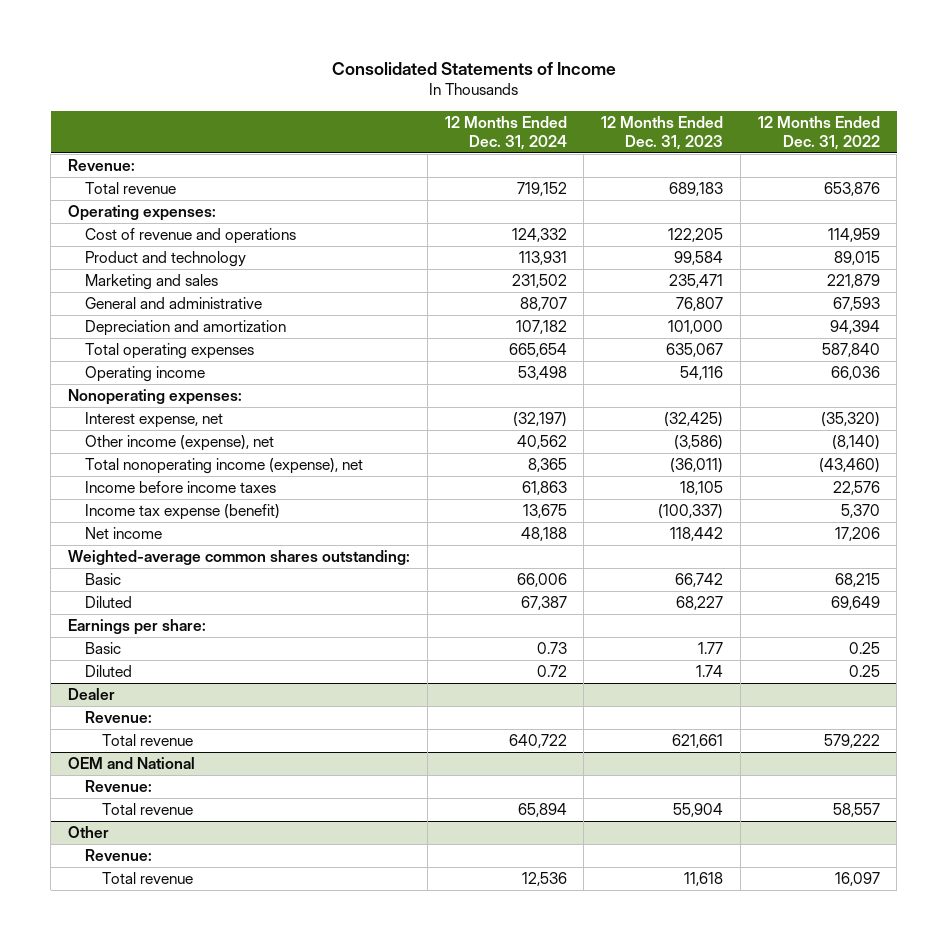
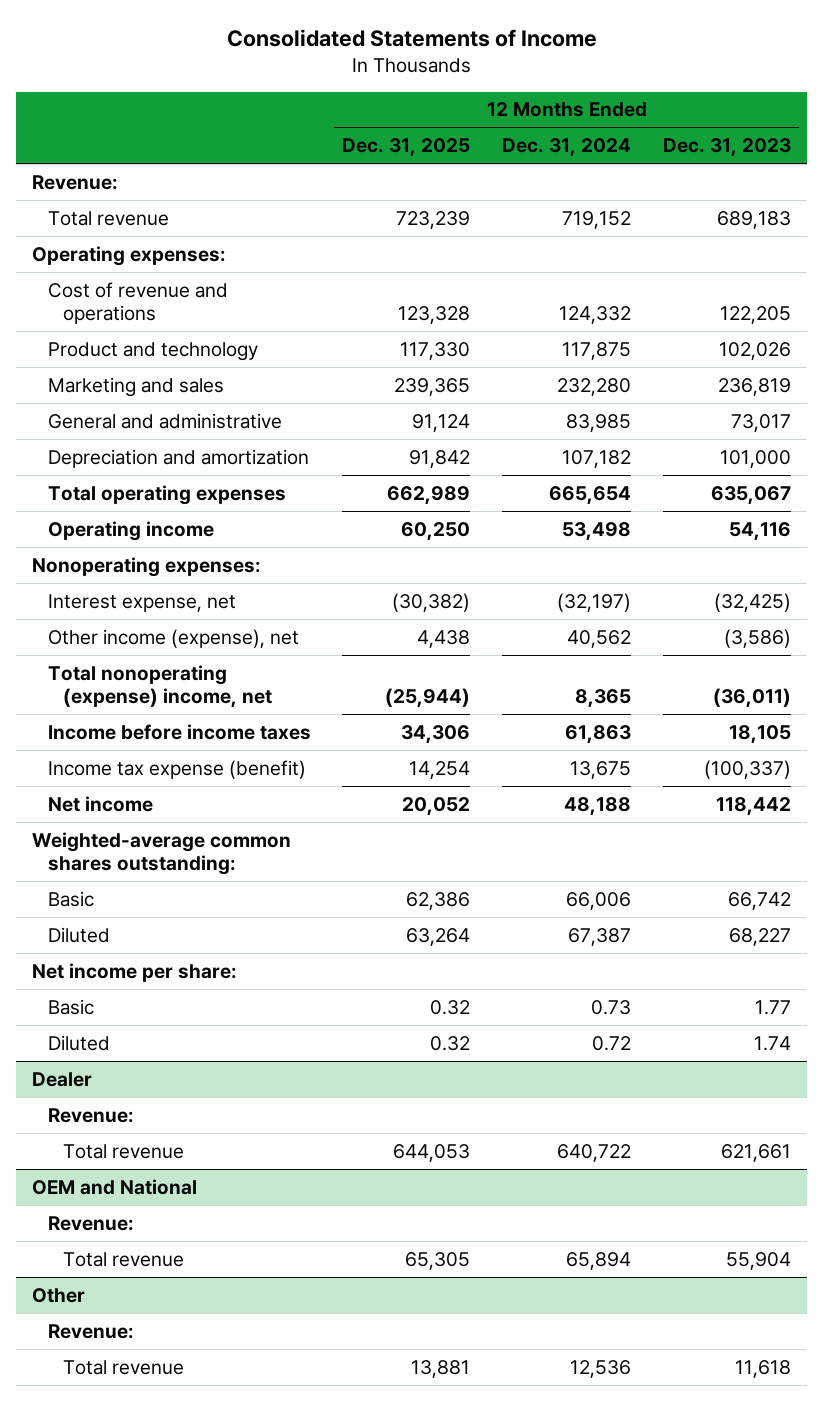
[757,115,880,150] 12 Months Ended Dec. 31, 2022 -> none
none -> [342,138,471,158] Dec. 31, 2025
[518,251,567,266] 113,931 -> [562,341,632,360] 117,875
[674,251,724,266] 99,584 -> [719,341,792,360] 102,026
[511,274,567,289] 231,502 -> [557,377,632,396] 232,280
[669,274,724,289] 235,471 -> [718,377,792,396] 236,819
[519,297,567,312] 88,707 -> [566,413,632,432] 83,985
[676,297,724,312] 76,807 -> [731,413,792,432] 73,017
[85,458,364,475] Total nonoperating income (expense), net -> [47,664,272,708] Total nonoperating (expense) income, net
[68,619,207,636] Earnings per share: -> [32,962,238,982] Net income per share:

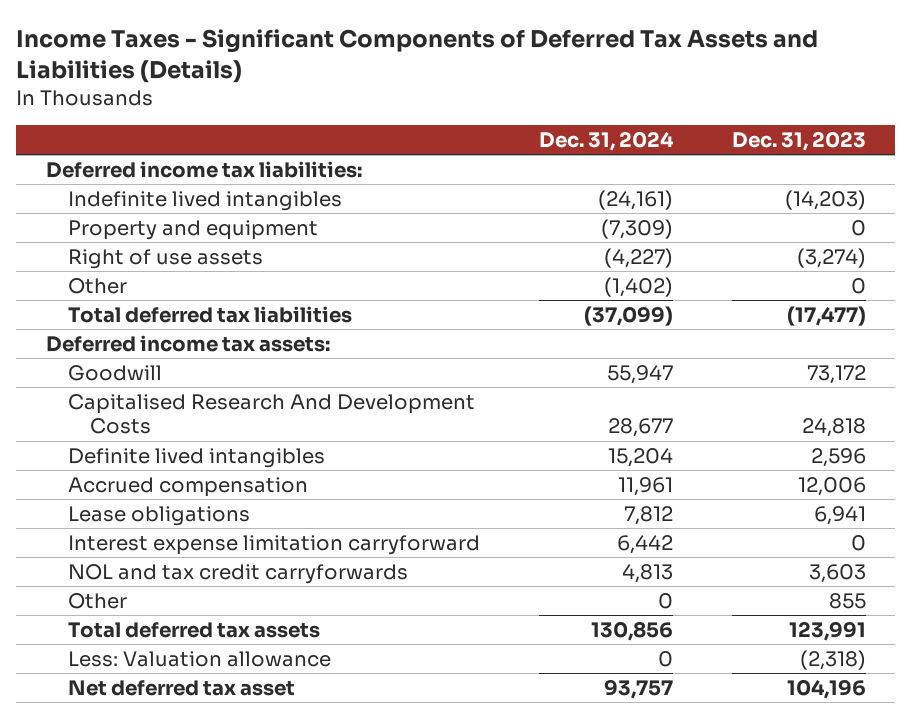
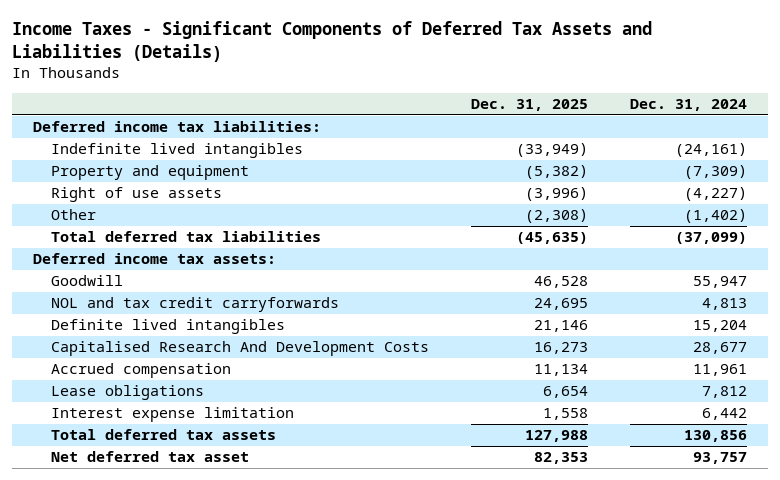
[731,130,866,151] Dec. 31, 2023 -> none
none -> [470,99,588,112] Dec. 31, 2025
[68,564,409,585] NOL and tax credit carryforwards -> [50,297,339,313] NOL and tax credit carryforwards
[68,394,476,435] Capitalised Research And Development Costs -> [50,341,429,357] Capitalised Research And Development Costs
[68,593,128,610] Other -> none
[68,535,481,556] Interest expense limitation carryforward -> [50,407,294,423] Interest expense limitation
[68,651,332,668] Less: Valuation allowance -> none

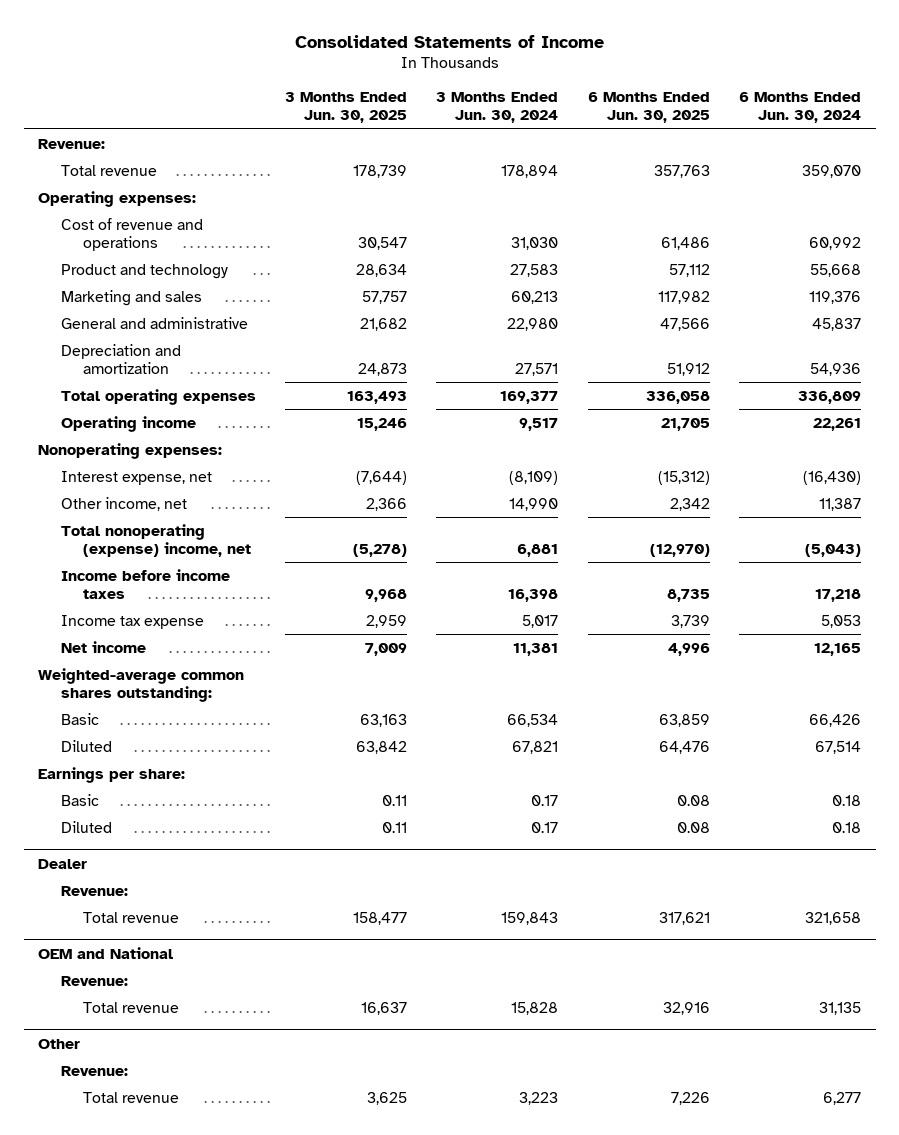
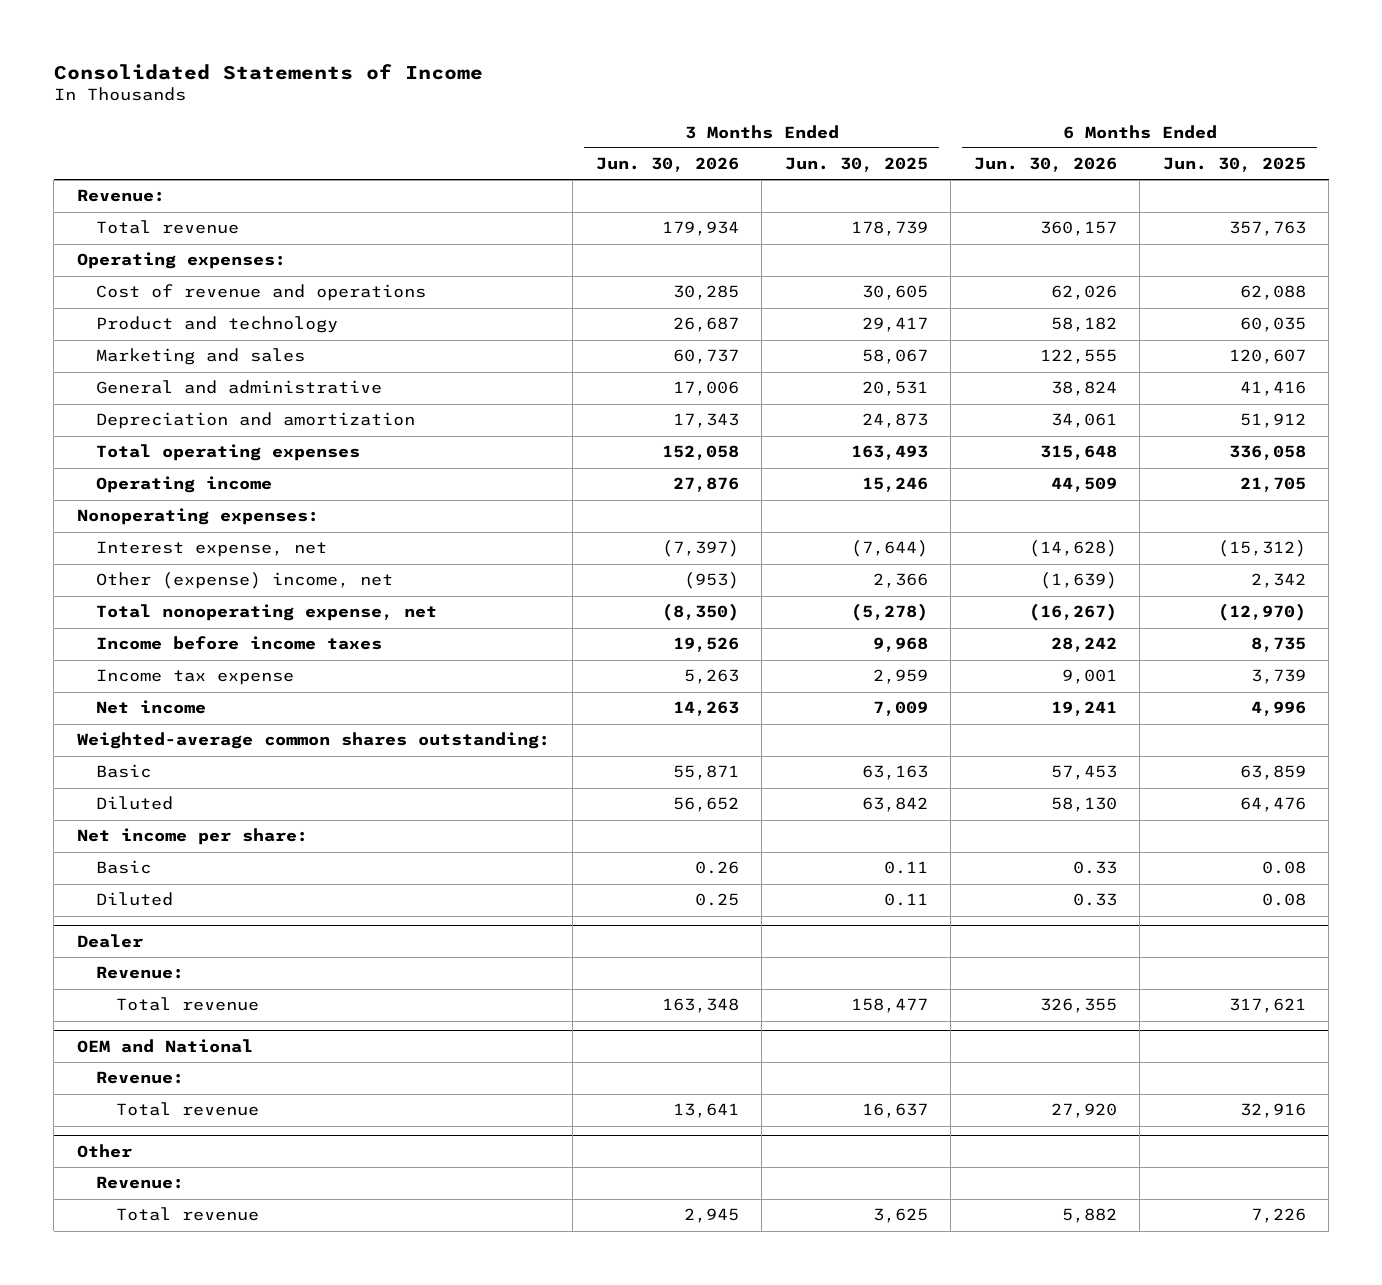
[436,92,559,124] 3 Months Ended Jun. 30, 2024 -> none
[739,92,862,124] 6 Months Ended Jun. 30, 2024 -> none
none -> [595,157,739,173] Jun. 30, 2026
none -> [973,157,1117,173] Jun. 30, 2026
[358,236,408,250] 30,547 -> [861,285,928,301] 30,605
[660,236,710,250] 61,486 -> [1239,285,1306,301] 62,088
[356,263,408,277] 28,634 -> [861,317,928,333] 29,417
[668,263,710,277] 57,112 -> [1239,317,1306,333] 60,035
[362,290,408,304] 57,757 -> [861,349,928,365] 58,067
[657,290,710,304] 117,982 -> [1228,349,1306,365] 120,607
[360,317,408,331] 21,682 -> [861,381,928,397] 20,531
[659,317,710,331] 47,566 -> [1239,381,1306,397] 41,416
[60,496,187,511] Other income, net -> [96,572,394,590] Other (expense) income, net
[60,523,252,557] Total nonoperating (expense) income, net -> [96,604,438,622] Total nonoperating expense, net
[38,766,186,783] Earnings per share: -> [76,828,308,846] Net income per share:

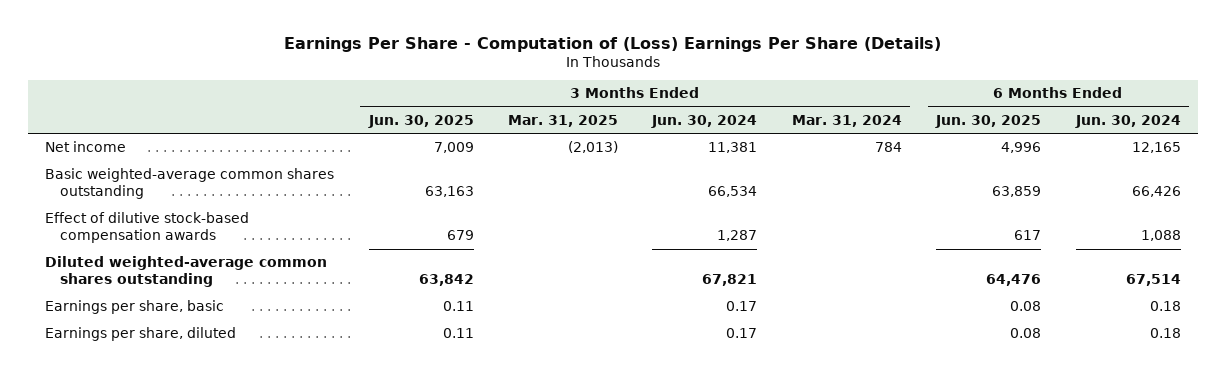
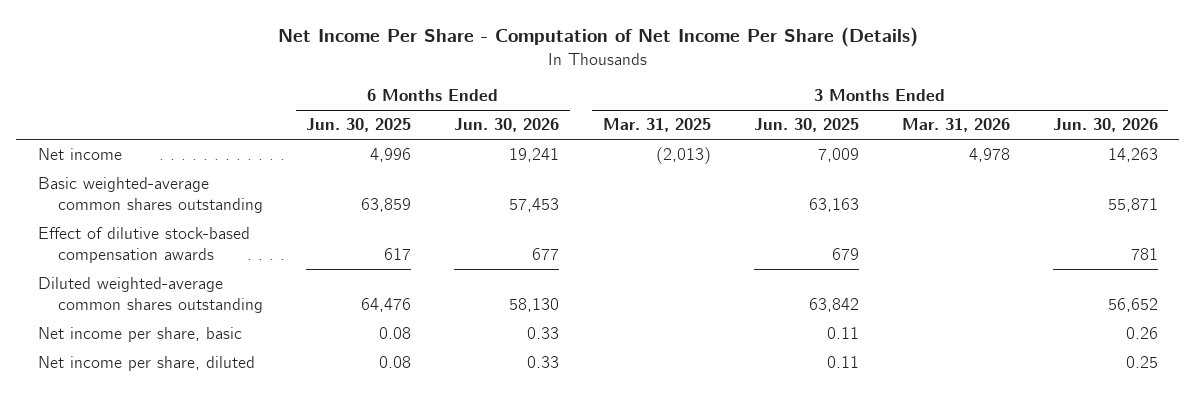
[283,36,941,52] Earnings Per Share - Computation of (Loss) Earnings Per Share (Details) -> [277,27,918,48] Net Income Per Share - Computation of Net Income Per Share (Details)
[651,114,758,128] Jun. 30, 2024 -> none
[791,114,902,127] Mar. 31, 2024 -> none
[1074,114,1181,128] Jun. 30, 2024 -> none
none -> [454,118,560,133] Jun. 30, 2026
none -> [901,118,1010,133] Mar. 31, 2026
none -> [1052,118,1158,133] Jun. 30, 2026
[45,300,225,315] Earnings per share, basic -> [37,327,242,343] Net income per share, basic
[45,327,237,342] Earnings per share, diluted -> [37,356,255,372] Net income per share, diluted

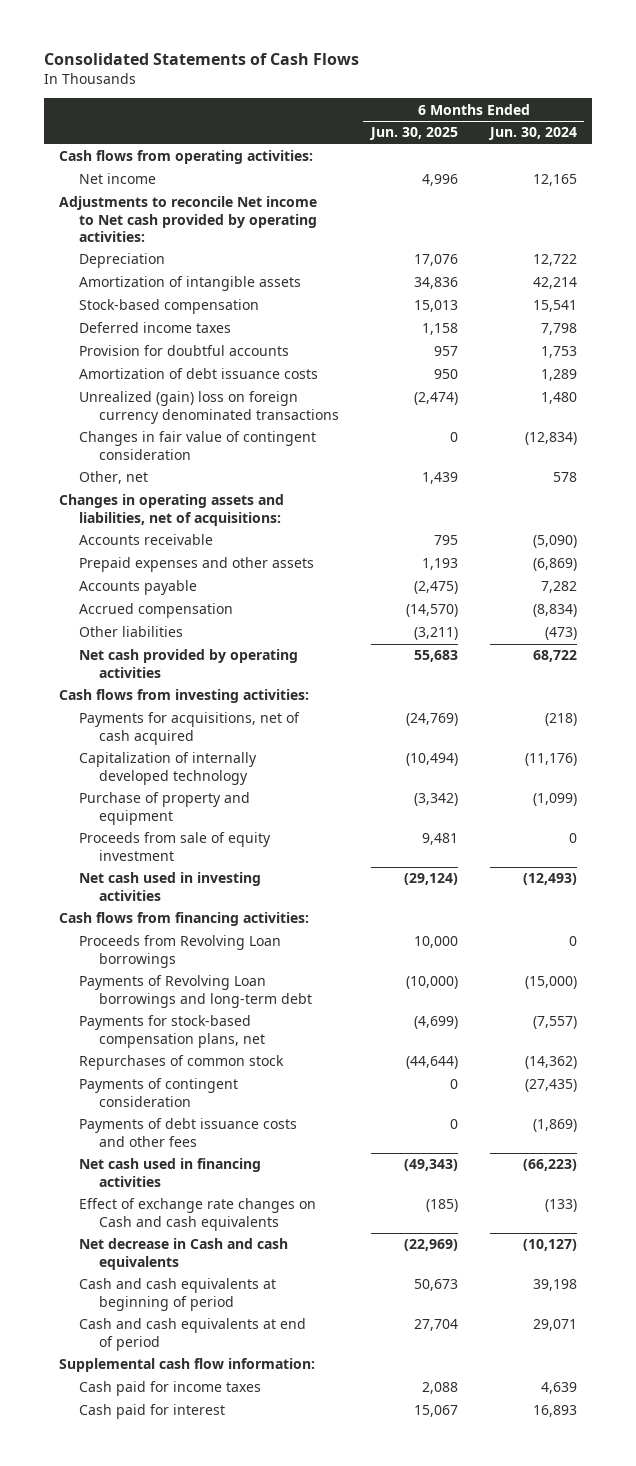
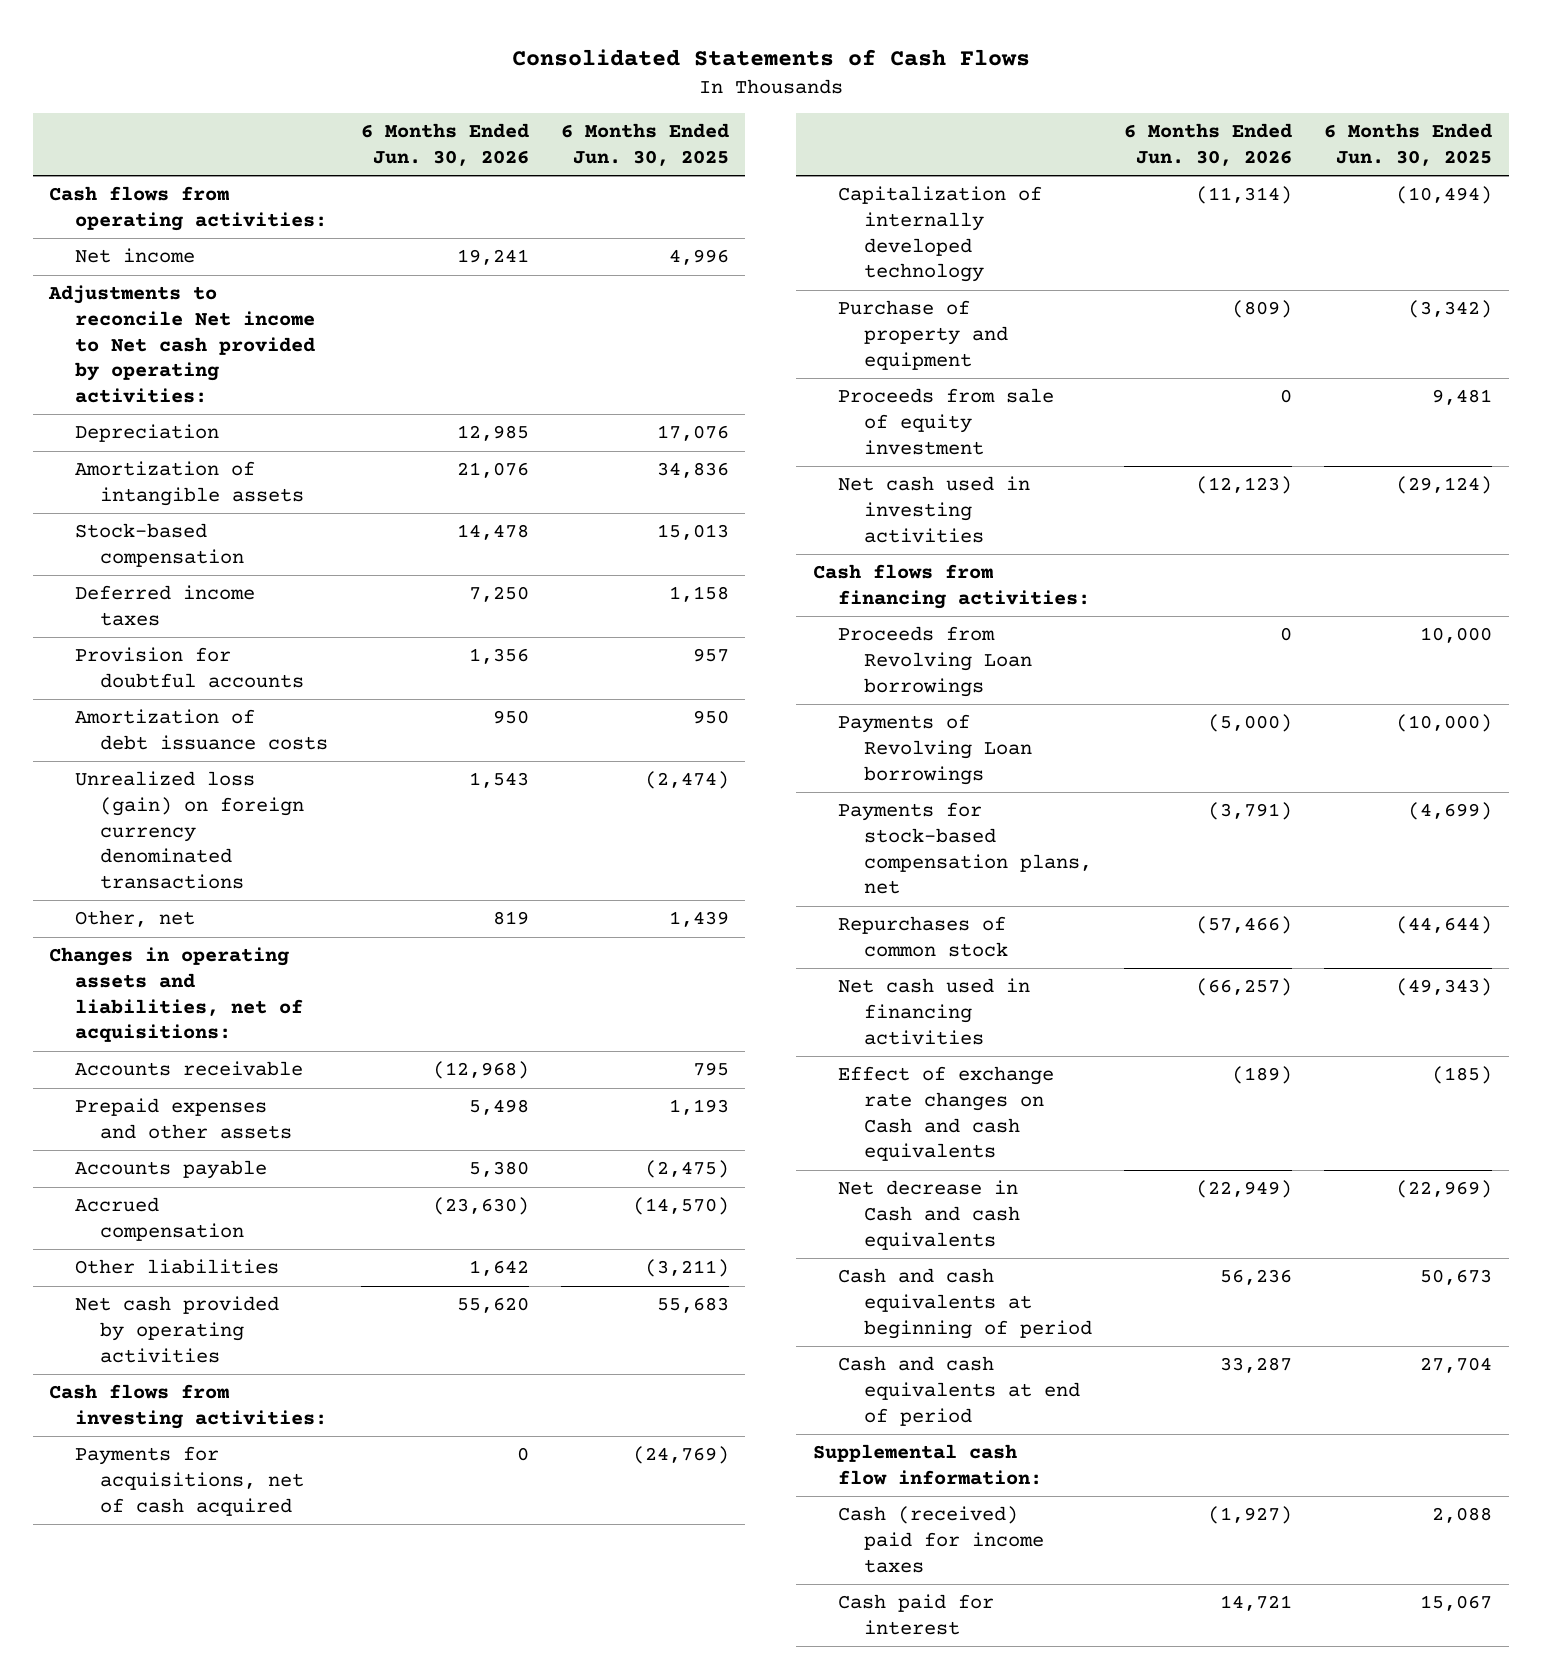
[487,127,577,141] Jun. 30, 2024 -> none
none -> [360,123,529,167] 6 Months Ended Jun. 30, 2026
[79,431,317,460] Changes in fair value of contingent consideration -> none
[79,391,340,424] Unrealized (gain) loss on foreign currency denominated transactions -> [74,771,305,889] Unrealized loss (gain) on foreign currency denominated transactions
[79,975,313,1008] Payments of Revolving Loan borrowings and long-term debt -> [838,714,1032,785] Payments of Revolving Loan borrowings
[79,1078,239,1107] Payments of contingent consideration -> none
[79,1118,298,1147] Payments of debt issuance costs and other fees -> none
[79,1381,262,1397] Cash paid for income taxes -> [838,1506,1044,1573] Cash (received) paid for income taxes

